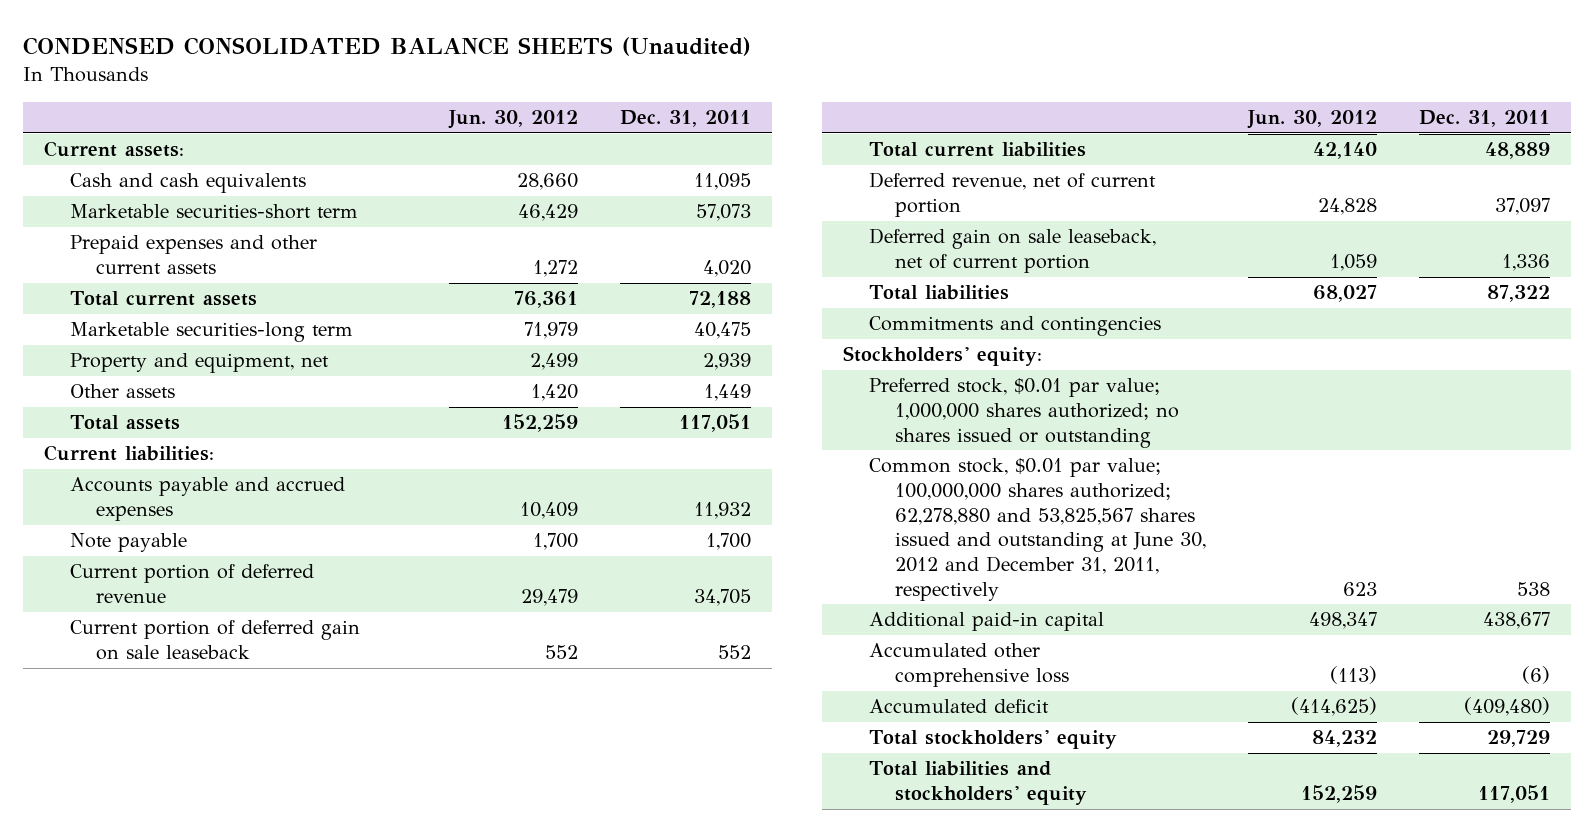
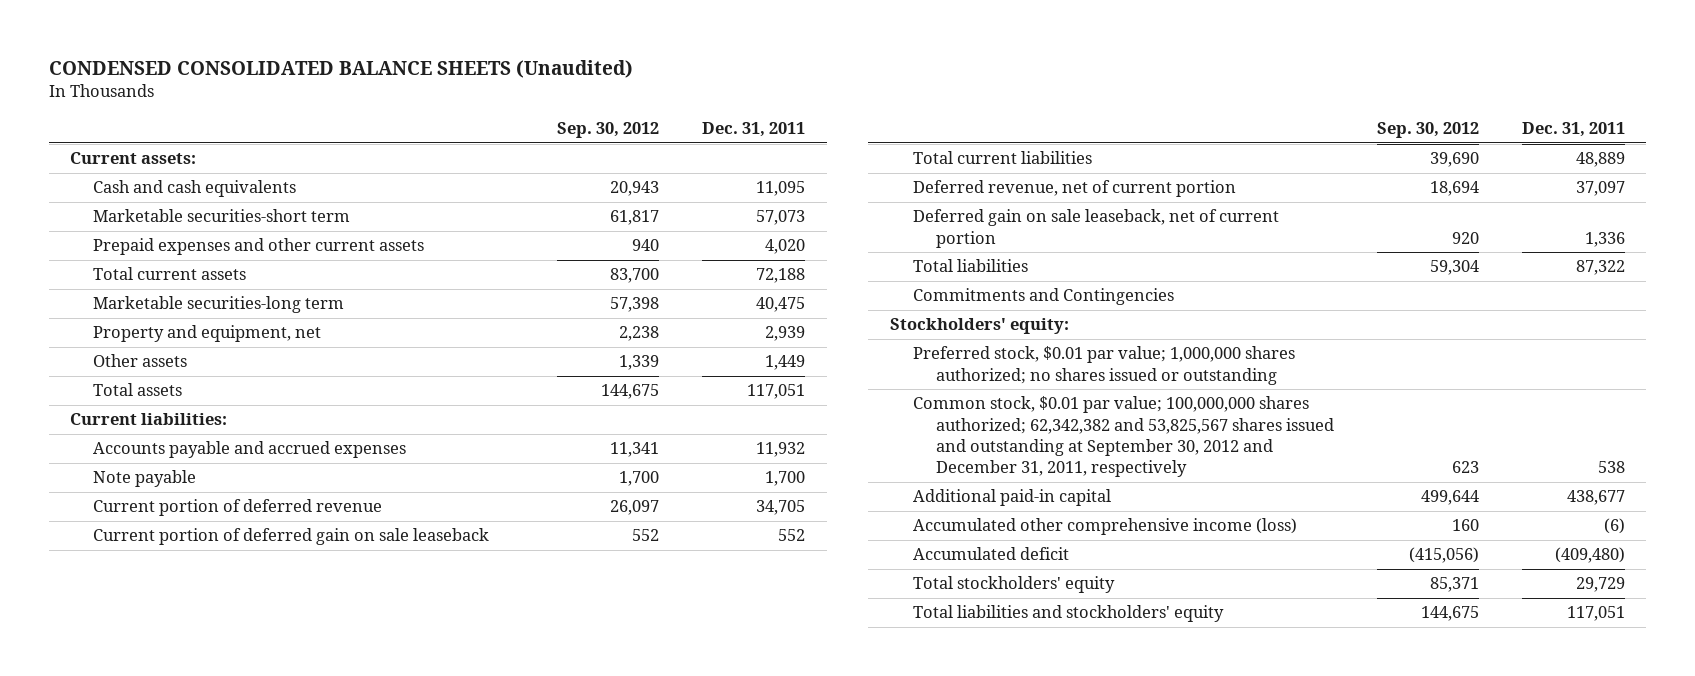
[448,110,579,130] Jun. 30, 2012 -> none
none -> [557,122,660,139] Sep. 30, 2012
[869,316,1162,337] Commitments and contingencies -> [912,288,1174,306] Commitments and Contingencies
[869,458,1207,601] Common stock, $0.01 par value; 100,000,000 shares authorized; 62,278,880 and 53,825,567 shares issued and outstanding at June 30, 2012 and December 31, 2011, respectively -> [912,396,1334,478] Common stock, $0.01 par value; 100,000,000 shares authorized; 62,342,382 and 53,825,567 shares issued and outstanding at September 30, 2012 and December 31, 2011, respectively
[869,643,1070,688] Accumulated other comprehensive loss -> [912,518,1297,536] Accumulated other comprehensive income (loss)

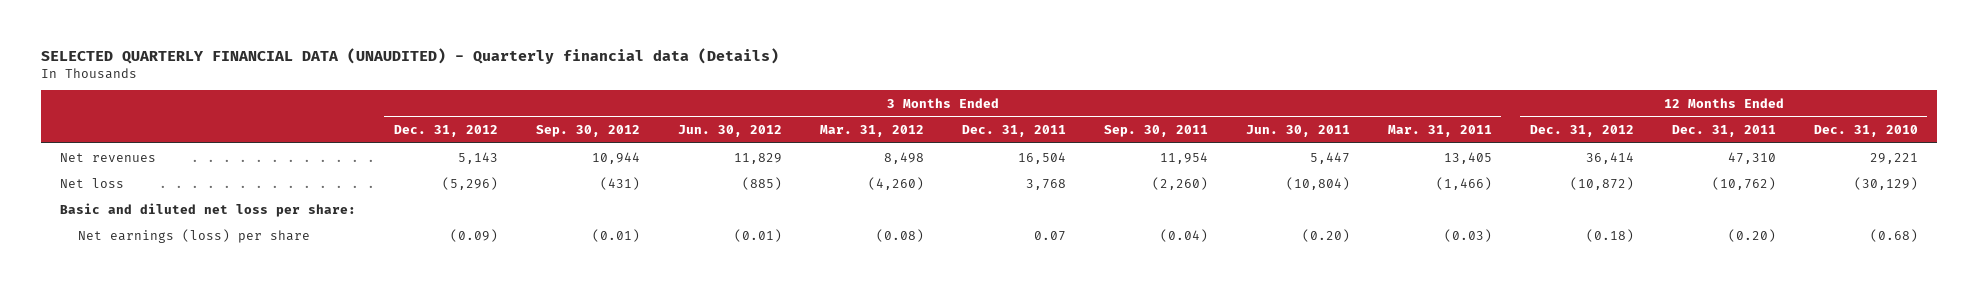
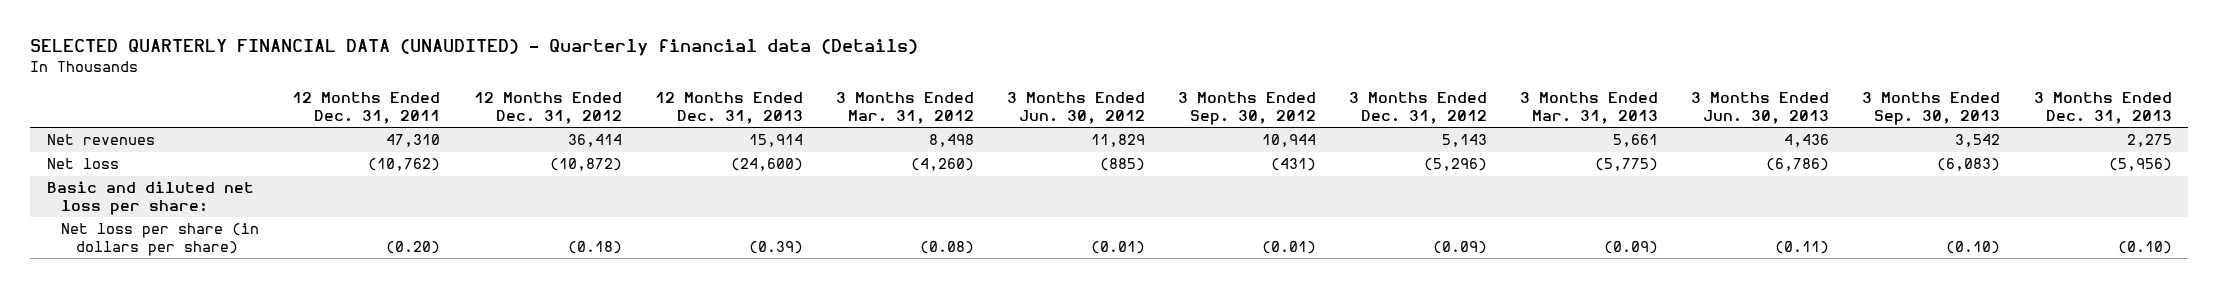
[961,125,1066,138] Dec. 31, 2011 -> none
[1103,125,1208,138] Sep. 30, 2011 -> none
[1245,125,1350,138] Jun. 30, 2011 -> none
[1387,125,1492,138] Mar. 31, 2011 -> none
[1813,125,1918,138] Dec. 31, 2010 -> none
none -> [654,92,803,124] 12 Months Ended Dec. 31, 2013
none -> [1520,92,1659,124] 3 Months Ended Mar. 31, 2013
none -> [1691,92,1830,124] 3 Months Ended Jun. 30, 2013
none -> [1862,92,2001,125] 3 Months Ended Sep. 30, 2013
none -> [2033,92,2172,124] 3 Months Ended Dec. 31, 2013
[77,228,310,243] Net earnings (loss) per share -> [61,223,260,256] Net loss per share (in dollars per share)

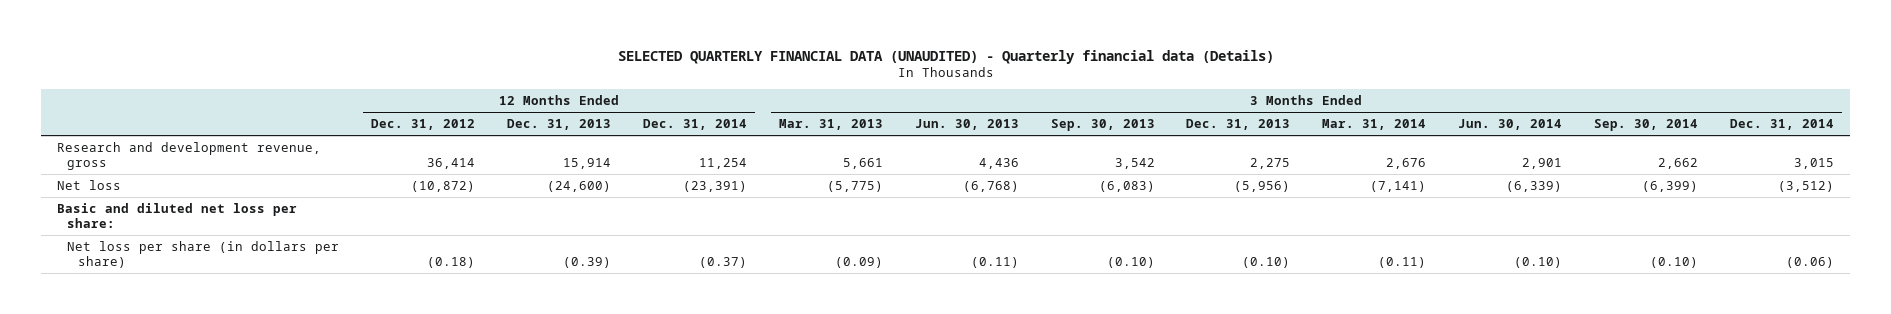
[292,92,441,124] 12 Months Ended Dec. 31, 2011 -> none
[835,92,974,124] 3 Months Ended Mar. 31, 2012 -> none
[1006,92,1145,124] 3 Months Ended Jun. 30, 2012 -> none
[1177,92,1316,125] 3 Months Ended Sep. 30, 2012 -> none
[1349,92,1488,124] 3 Months Ended Dec. 31, 2012 -> none
none -> [642,119,747,131] Dec. 31, 2014
none -> [1322,119,1427,131] Mar. 31, 2014
none -> [1458,119,1563,131] Jun. 30, 2014
none -> [1593,119,1698,132] Sep. 30, 2014
none -> [1729,119,1834,131] Dec. 31, 2014
[46,134,155,146] Net revenues -> [57,141,322,170] Research and development revenue, gross
[1766,158,1830,172] (6,786) -> [962,180,1019,192] (6,768)

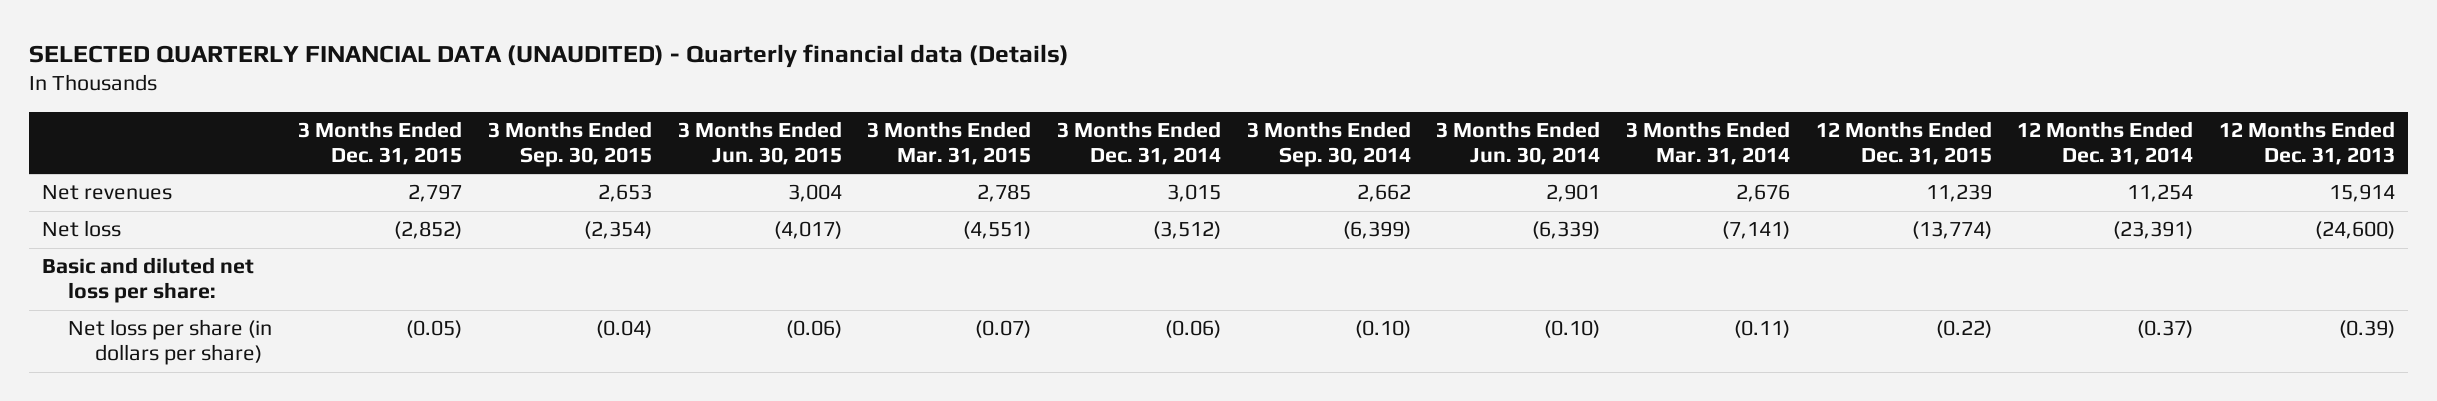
[371,119,476,131] Dec. 31, 2012 -> none
[778,119,883,131] Mar. 31, 2013 -> none
[914,119,1019,131] Jun. 30, 2013 -> none
[1050,119,1155,132] Sep. 30, 2013 -> none
[1186,119,1291,131] Dec. 31, 2013 -> none
none -> [298,121,463,165] 3 Months Ended Dec. 31, 2015
none -> [487,121,652,167] 3 Months Ended Sep. 30, 2015
none -> [677,121,842,165] 3 Months Ended Jun. 30, 2015
none -> [867,121,1032,165] 3 Months Ended Mar. 31, 2015
none -> [1815,121,1992,165] 12 Months Ended Dec. 31, 2015
[57,141,322,170] Research and development revenue, gross -> [41,185,172,201] Net revenues

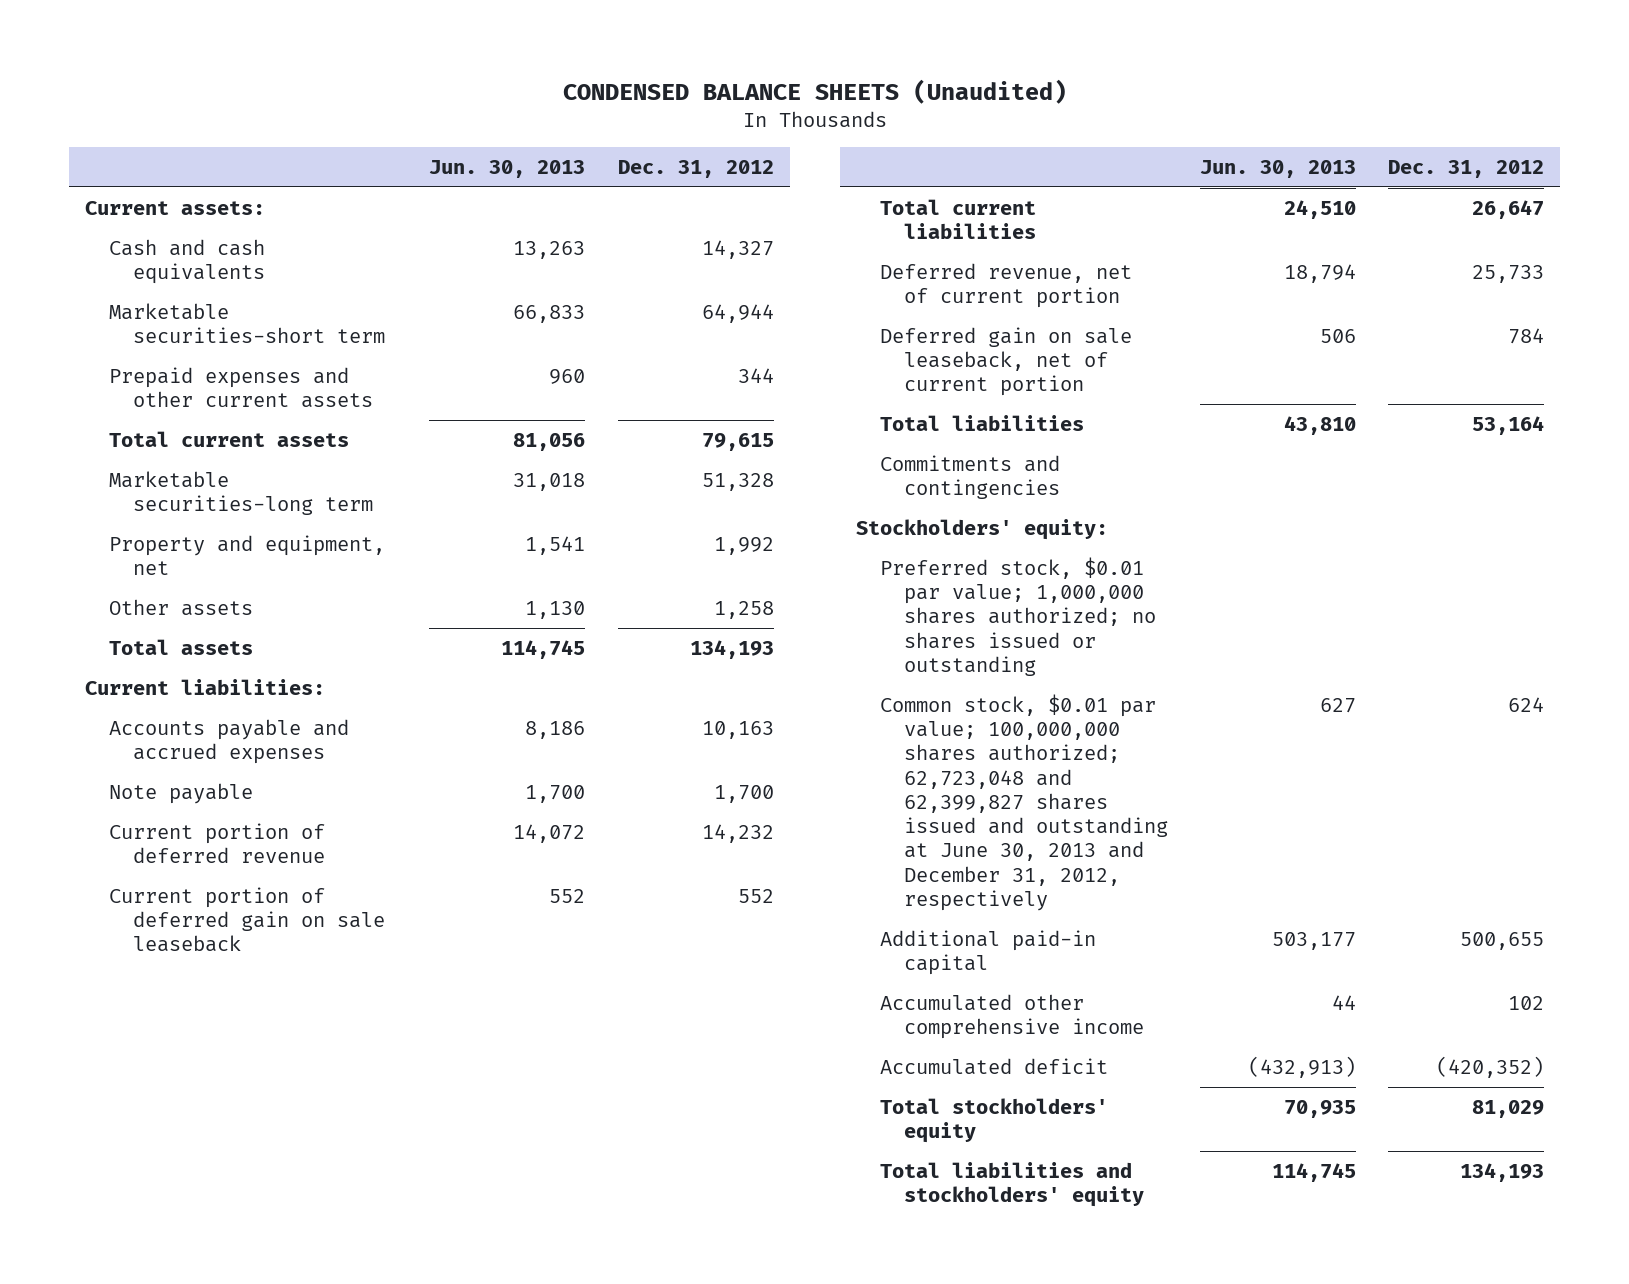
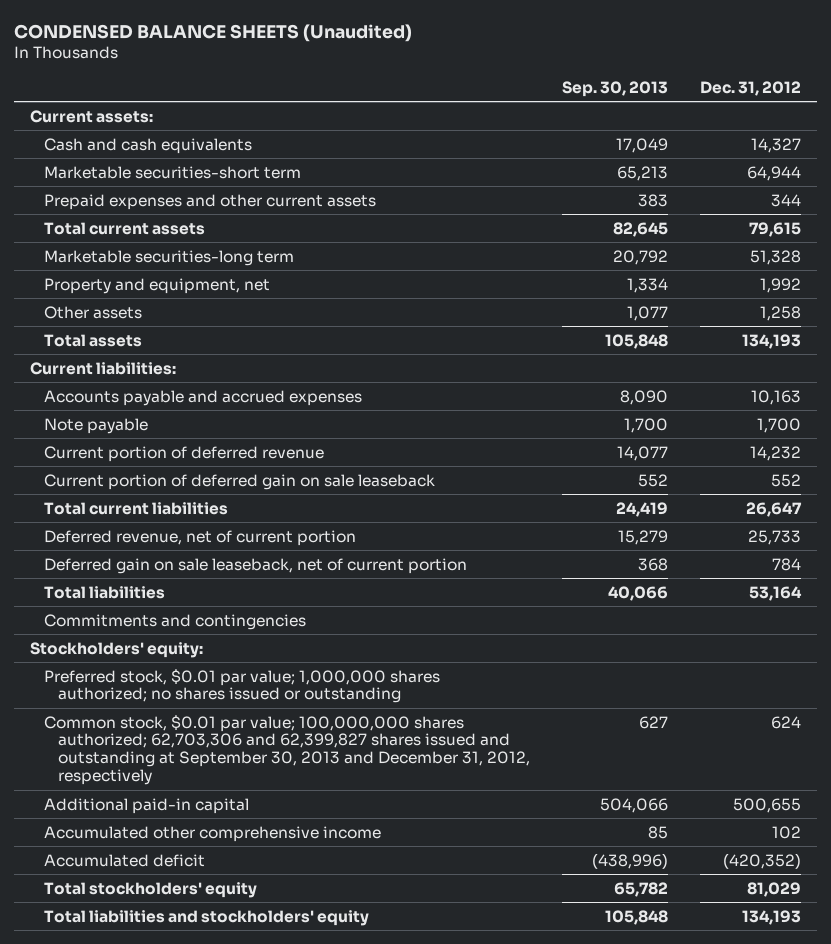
[429,159,586,178] Jun. 30, 2013 -> none
none -> [562,81,669,98] Sep. 30, 2013
[879,693,1168,911] Common stock, $0.01 par value; 100,000,000 shares authorized; 62,723,048 and 62,399,827 shares issued and outstanding at June 30, 2013 and December 31, 2012, respectively -> [43,714,531,786] Common stock, $0.01 par value; 100,000,000 shares authorized; 62,703,306 and 62,399,827 shares issued and outstanding at September 30, 2013 and December 31, 2012, respectively

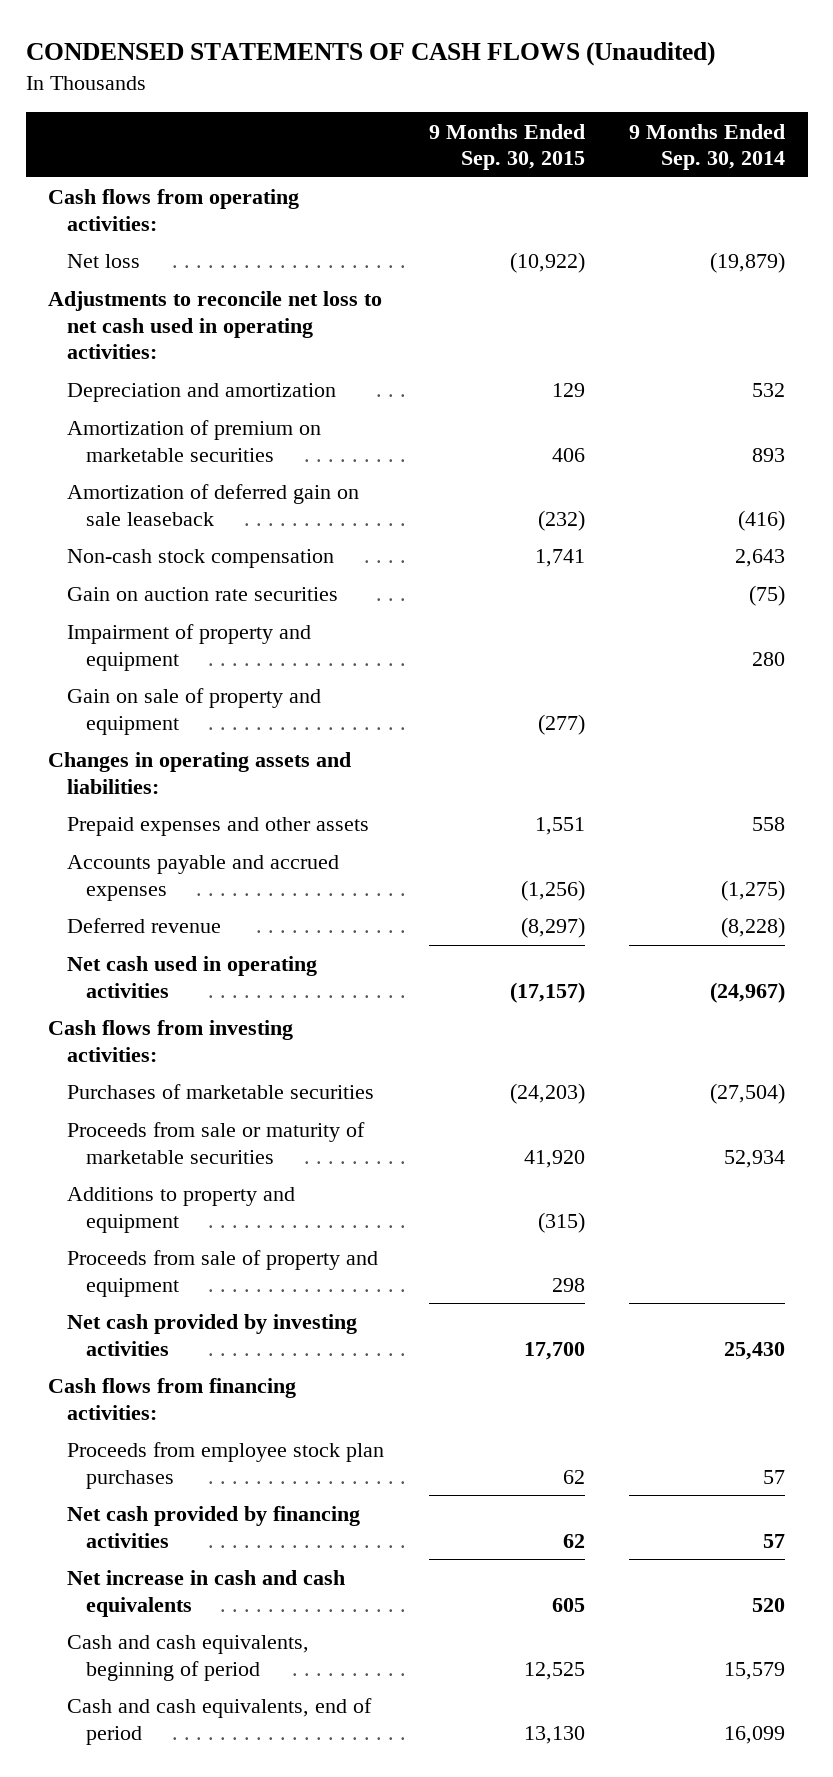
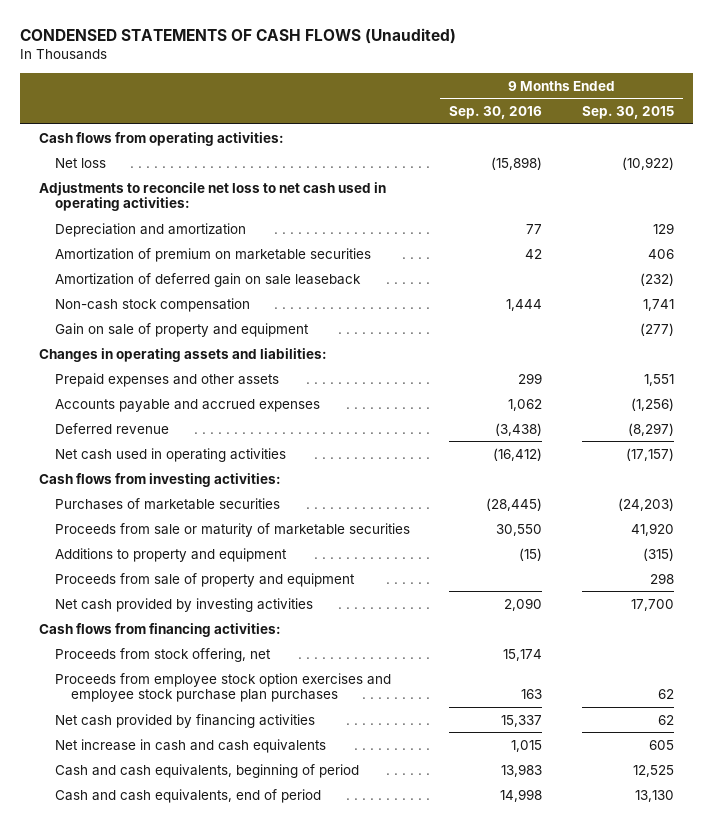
[629,123,786,170] 9 Months Ended Sep. 30, 2014 -> none
none -> [449,105,543,119] Sep. 30, 2016
[66,587,338,602] Gain on auction rate securities -> none
[66,624,311,671] Impairment of property and equipment -> none
none -> [55,647,272,662] Proceeds from stock offering, net
[66,1442,384,1489] Proceeds from employee stock plan purchases -> [55,672,392,703] Proceeds from employee stock option exercises and employee stock purchase plan purchases

